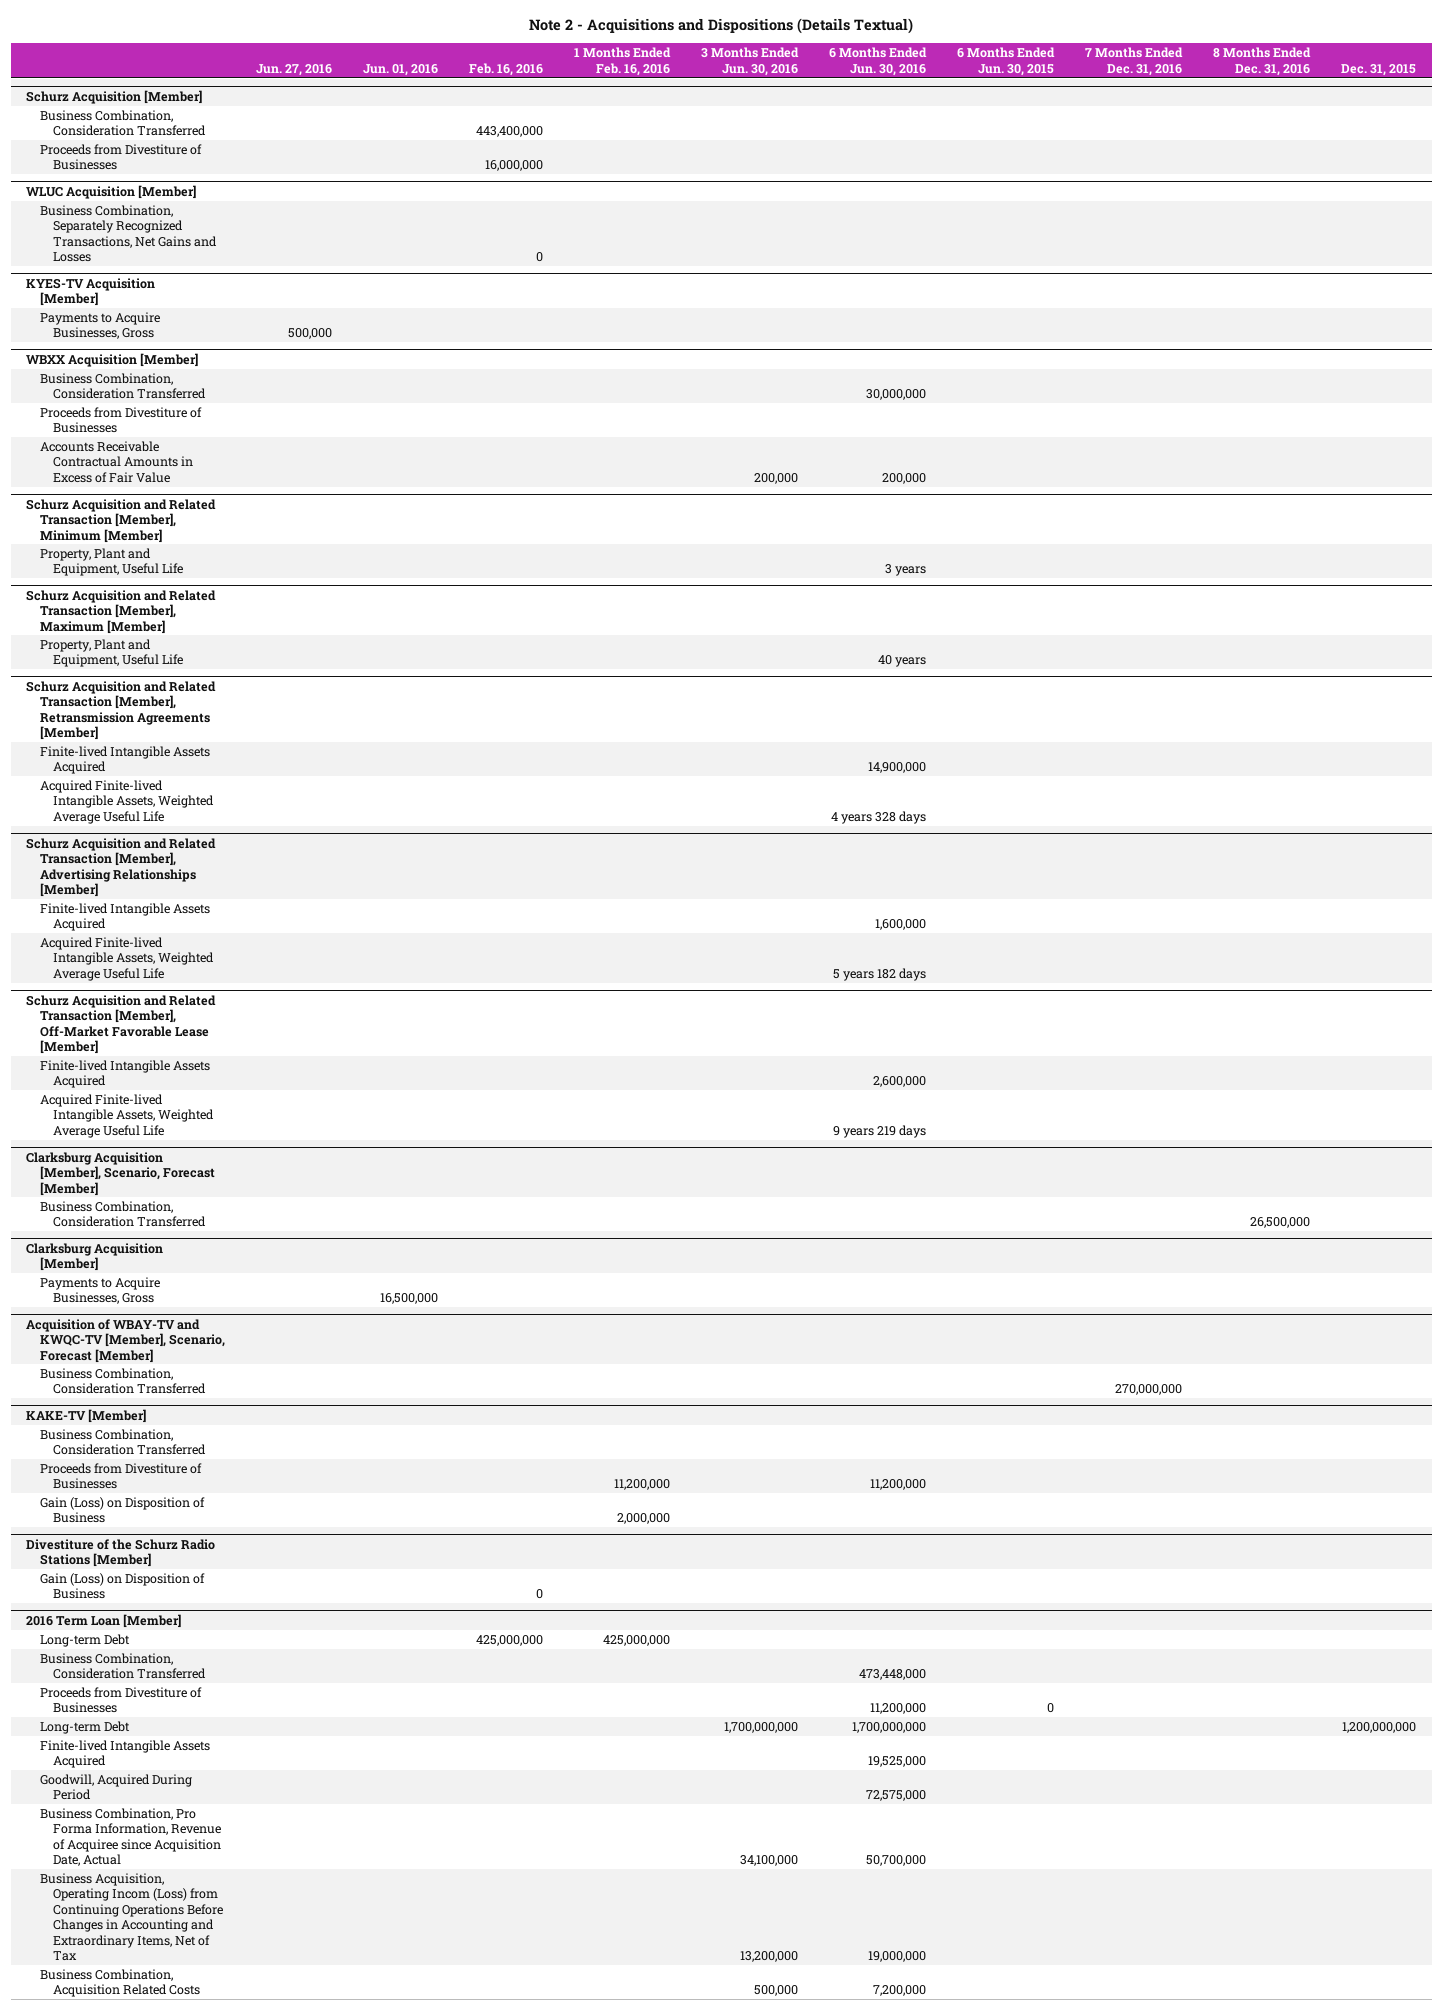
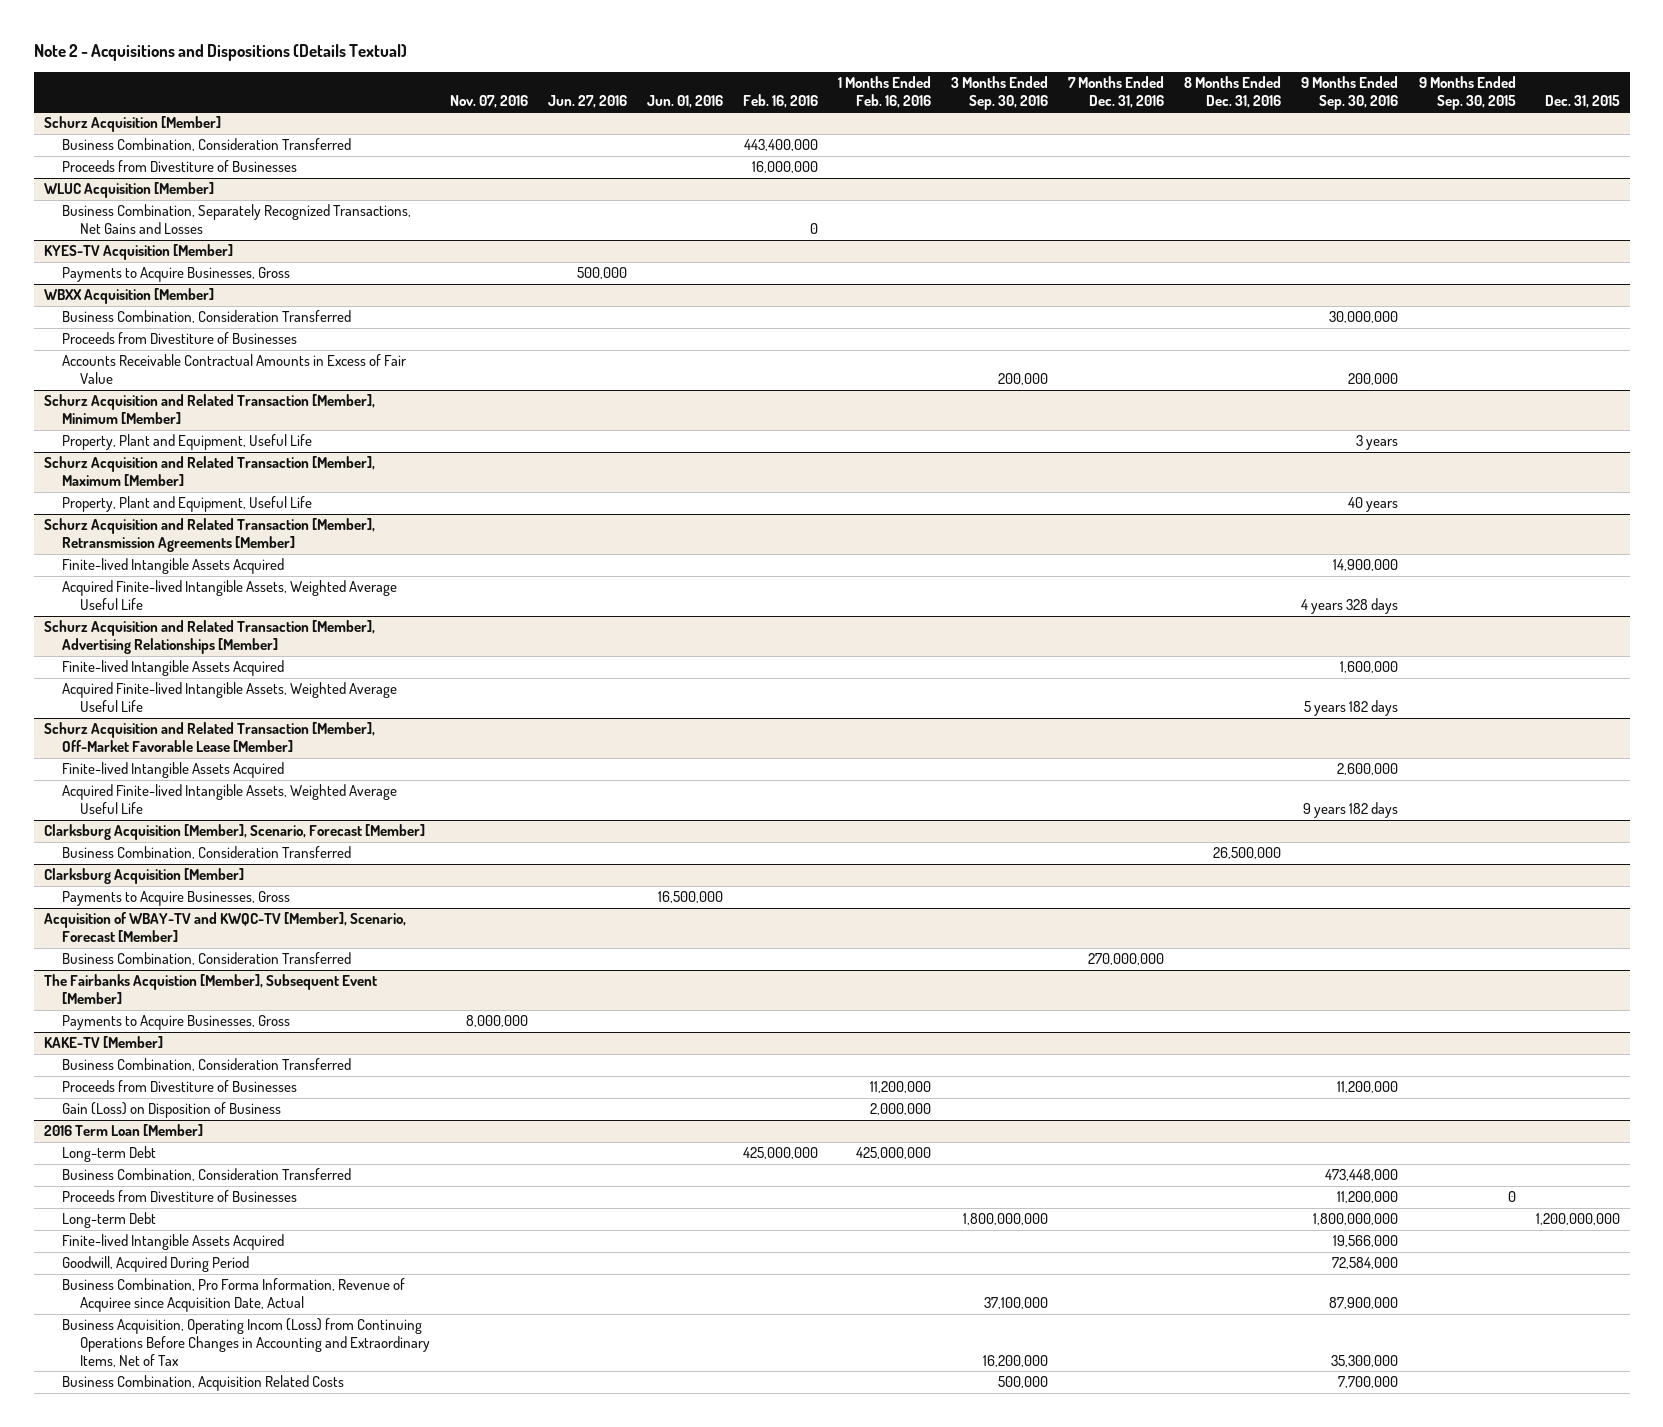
[700,47,799,76] 3 Months Ended Jun. 30, 2016 -> none
[828,47,927,76] 6 Months Ended Jun. 30, 2016 -> none
[956,47,1055,76] 6 Months Ended Jun. 30, 2015 -> none
none -> [450,94,529,108] Nov. 07, 2016
none -> [951,75,1049,110] 3 Months Ended Sep. 30, 2016
none -> [1301,75,1399,110] 9 Months Ended Sep. 30, 2016
none -> [1418,75,1516,110] 9 Months Ended Sep. 30, 2015
none -> [43,974,377,1005] The Fairbanks Acquistion [Member], Subsequent Event [Member]
none -> [61,1015,290,1031] Payments to Acquire Businesses, Gross
[26,1538,216,1568] Divestiture of the Schurz Radio Stations [Member] -> none
[39,1573,205,1600] Gain (Loss) on Disposition of Business -> none

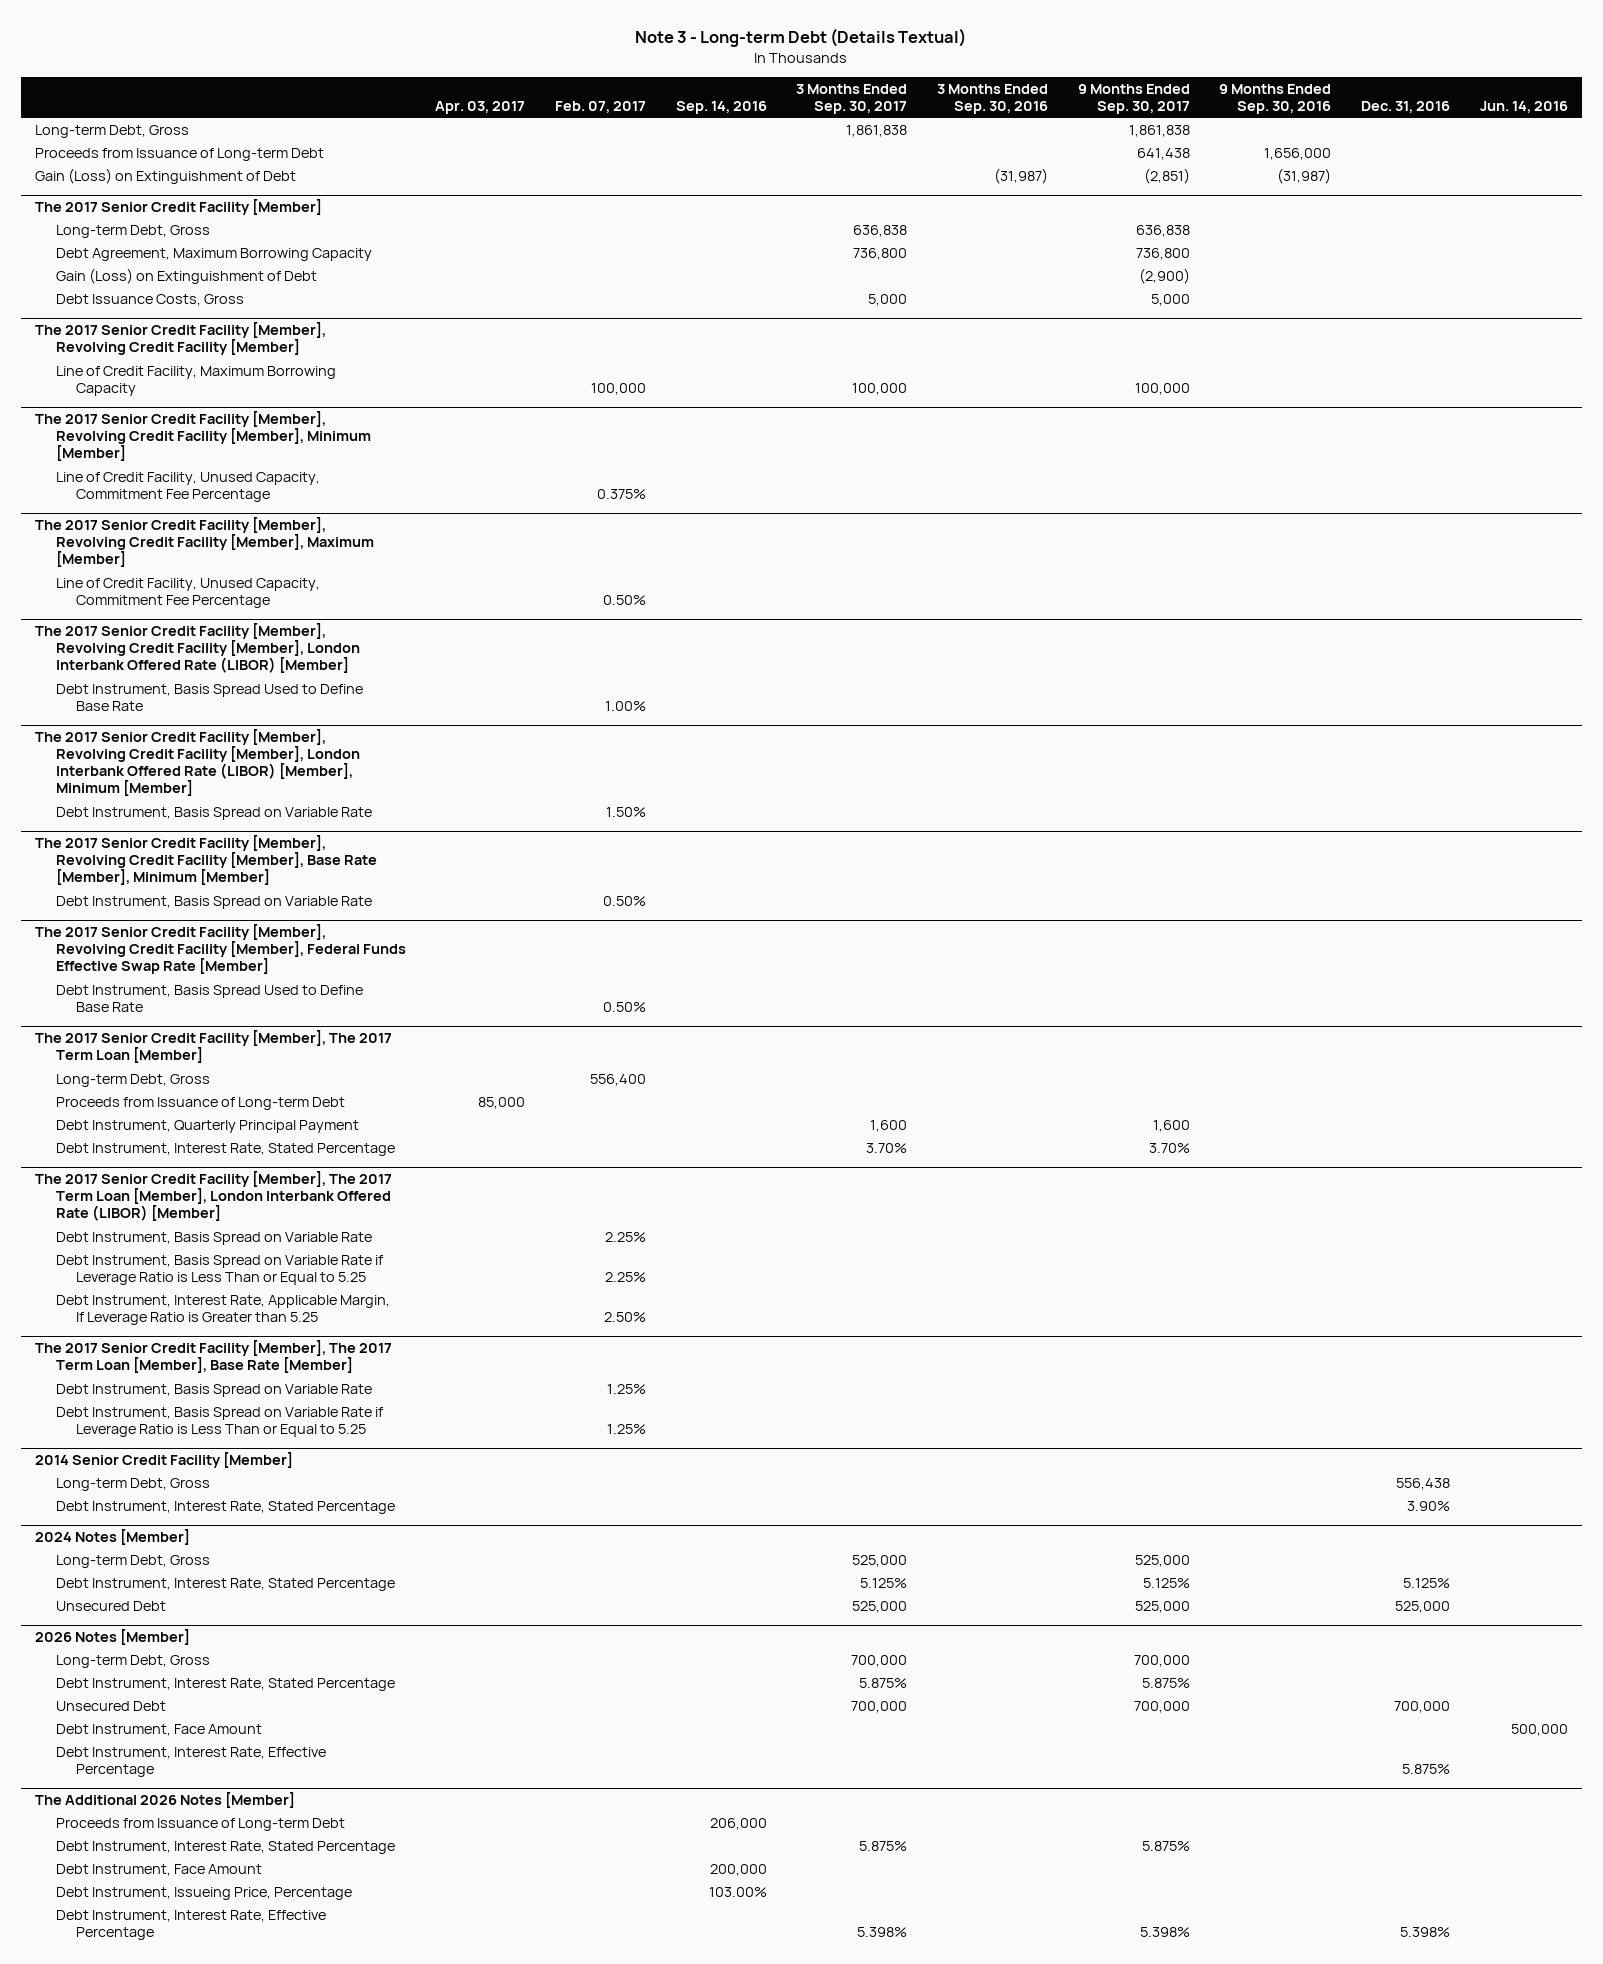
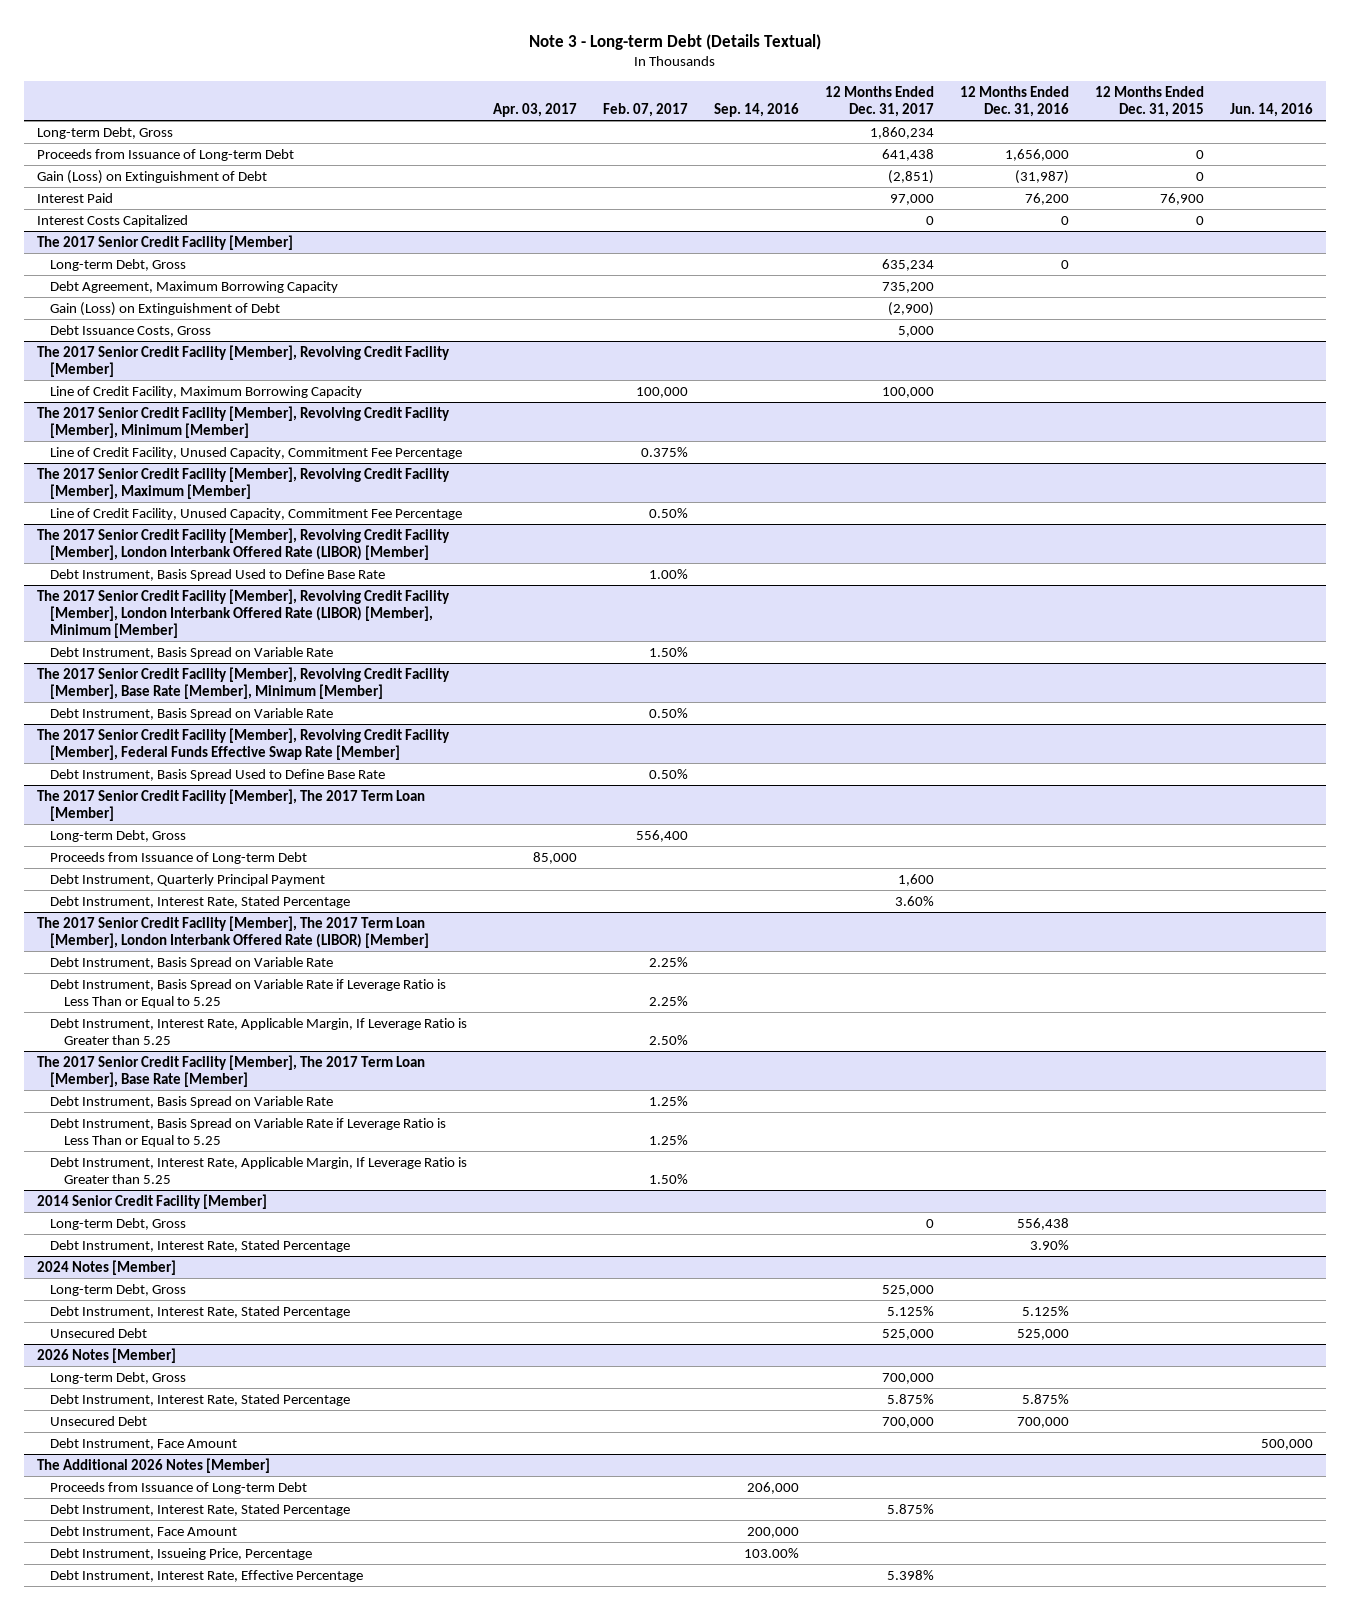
[796,83,908,115] 3 Months Ended Sep. 30, 2017 -> none
[936,83,1048,115] 3 Months Ended Sep. 30, 2016 -> none
[1077,83,1190,115] 9 Months Ended Sep. 30, 2017 -> none
[1219,83,1332,115] 9 Months Ended Sep. 30, 2016 -> none
[1360,101,1450,114] Dec. 31, 2016 -> none
none -> [825,85,935,117] 12 Months Ended Dec. 31, 2017
none -> [960,85,1070,117] 12 Months Ended Dec. 31, 2016
none -> [1095,85,1205,117] 12 Months Ended Dec. 31, 2015
none -> [36,192,113,203] Interest Paid
none -> [36,214,188,227] Interest Costs Capitalized
none -> [50,1156,468,1184] Debt Instrument, Interest Rate, Applicable Margin, If Leverage Ratio is Greater than 5.25
[55,1746,326,1777] Debt Instrument, Interest Rate, Effective Percentage -> none

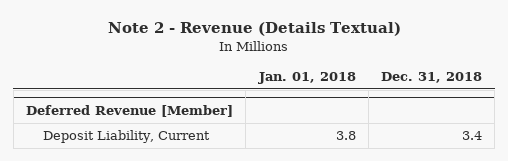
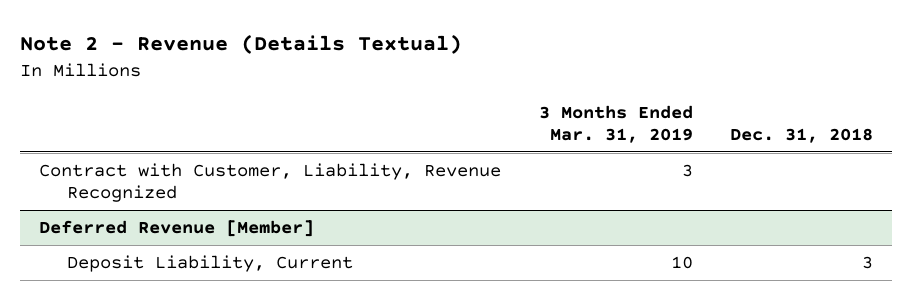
[257,72,356,85] Jan. 01, 2018 -> none
none -> [538,105,693,144] 3 Months Ended Mar. 31, 2019
none -> [39,162,502,203] Contract with Customer, Liability, Revenue Recognized
[461,131,482,141] 3.4 -> [862,255,874,269] 3

